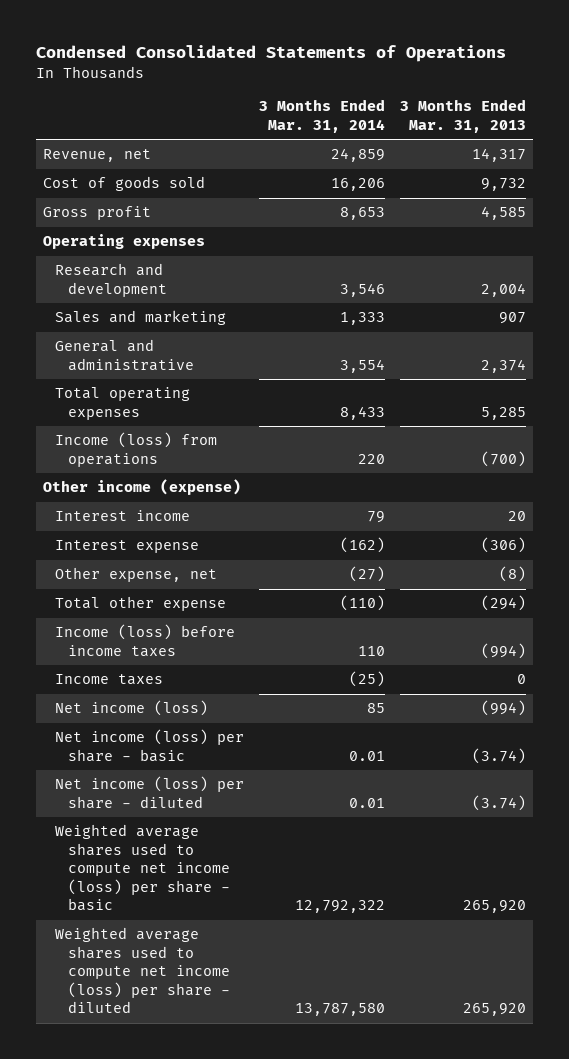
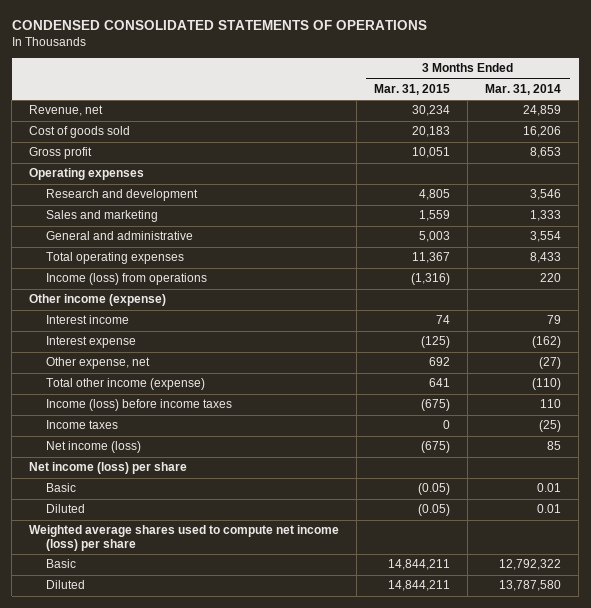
[35,45,506,63] Condensed Consolidated Statements of Operations -> [11,20,427,31] CONDENSED CONSOLIDATED STATEMENTS OF OPERATIONS
[400,99,527,133] 3 Months Ended Mar. 31, 2013 -> none
none -> [374,83,451,95] Mar. 31, 2015
[55,596,227,612] Total other expense -> [46,378,206,391] Total other income (expense)
none -> [29,462,188,475] Net income (loss) per share
[55,729,245,762] Net income (loss) per share - basic -> [46,483,77,493] Basic
[55,776,245,809] Net income (loss) per share - diluted -> [46,504,86,514] Diluted
none -> [29,525,340,552] Weighted average shares used to compute net income (loss) per share
[55,824,230,912] Weighted average shares used to compute net income (loss) per share - basic -> [46,559,77,569] Basic
[55,927,230,1014] Weighted average shares used to compute net income (loss) per share - diluted -> [46,580,86,590] Diluted

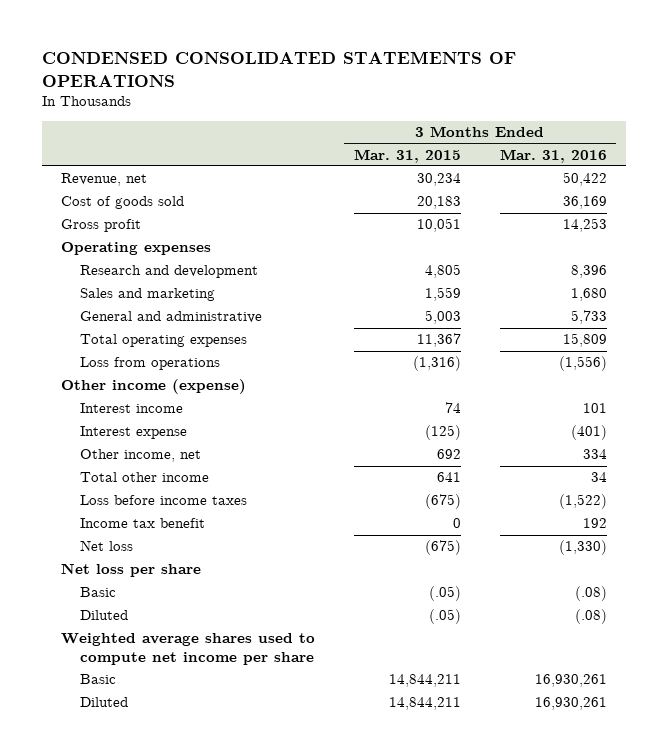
[485,83,562,95] Mar. 31, 2014 -> none
none -> [499,148,607,163] Mar. 31, 2016
[46,273,208,286] Income (loss) from operations -> [80,357,221,371] Loss from operations
[46,357,151,370] Other expense, net -> [80,449,202,463] Other income, net
[46,378,206,391] Total other income (expense) -> [80,472,210,483] Total other income
[46,399,233,412] Income (loss) before income taxes -> [80,495,248,506] Loss before income taxes
[46,420,119,430] Income taxes -> [80,518,206,529] Income tax benefit
[46,441,142,454] Net income (loss) -> [80,540,134,552] Net loss
[29,462,188,475] Net income (loss) per share -> [61,563,202,578] Net loss per share
[418,483,451,496] (0.05) -> [428,586,461,602] (.05)
[418,504,451,517] (0.05) -> [428,609,461,625] (.05)
[29,525,340,552] Weighted average shares used to compute net income (loss) per share -> [61,633,316,665] Weighted average shares used to compute net income per share

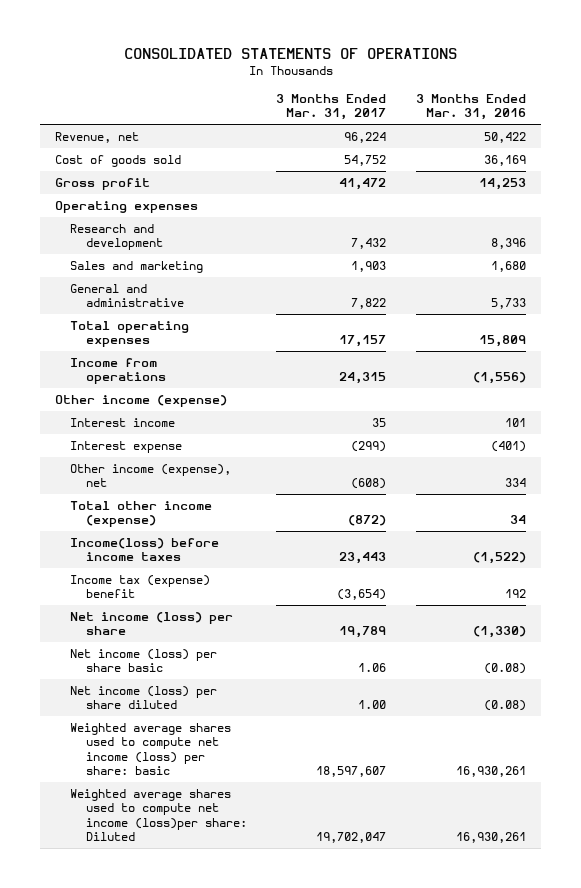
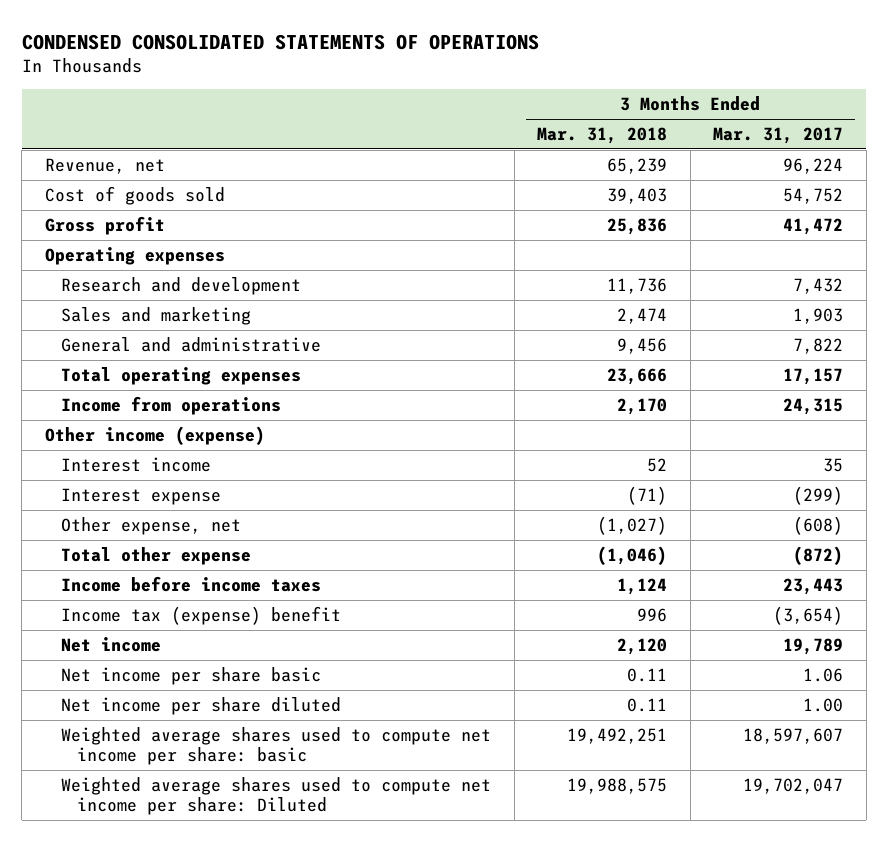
[123,47,457,59] CONSOLIDATED STATEMENTS OF OPERATIONS -> [21,33,539,50] CONDENSED CONSOLIDATED STATEMENTS OF OPERATIONS
[416,93,527,121] 3 Months Ended Mar. 31, 2016 -> none
none -> [537,127,668,145] Mar. 31, 2018
[70,463,232,488] Other income (expense), net -> [60,516,241,535] Other expense, net
[70,500,213,528] Total other income (expense) -> [60,546,251,565] Total other expense
[70,537,220,562] Income(loss) before income taxes -> [60,575,321,592] Income before income taxes
[70,611,234,636] Net income (loss) per share -> [60,636,161,652] Net income
[70,648,218,673] Net income (loss) per share basic -> [60,666,321,685] Net income per share basic
[70,685,218,710] Net income (loss) per share diluted -> [60,696,341,715] Net income per share diluted
[70,722,232,776] Weighted average shares used to compute net income (loss) per share: basic -> [60,726,491,766] Weighted average shares used to compute net income per share: basic
[70,788,247,842] Weighted average shares used to compute net income (loss)per share: Diluted -> [60,776,491,816] Weighted average shares used to compute net income per share: Diluted

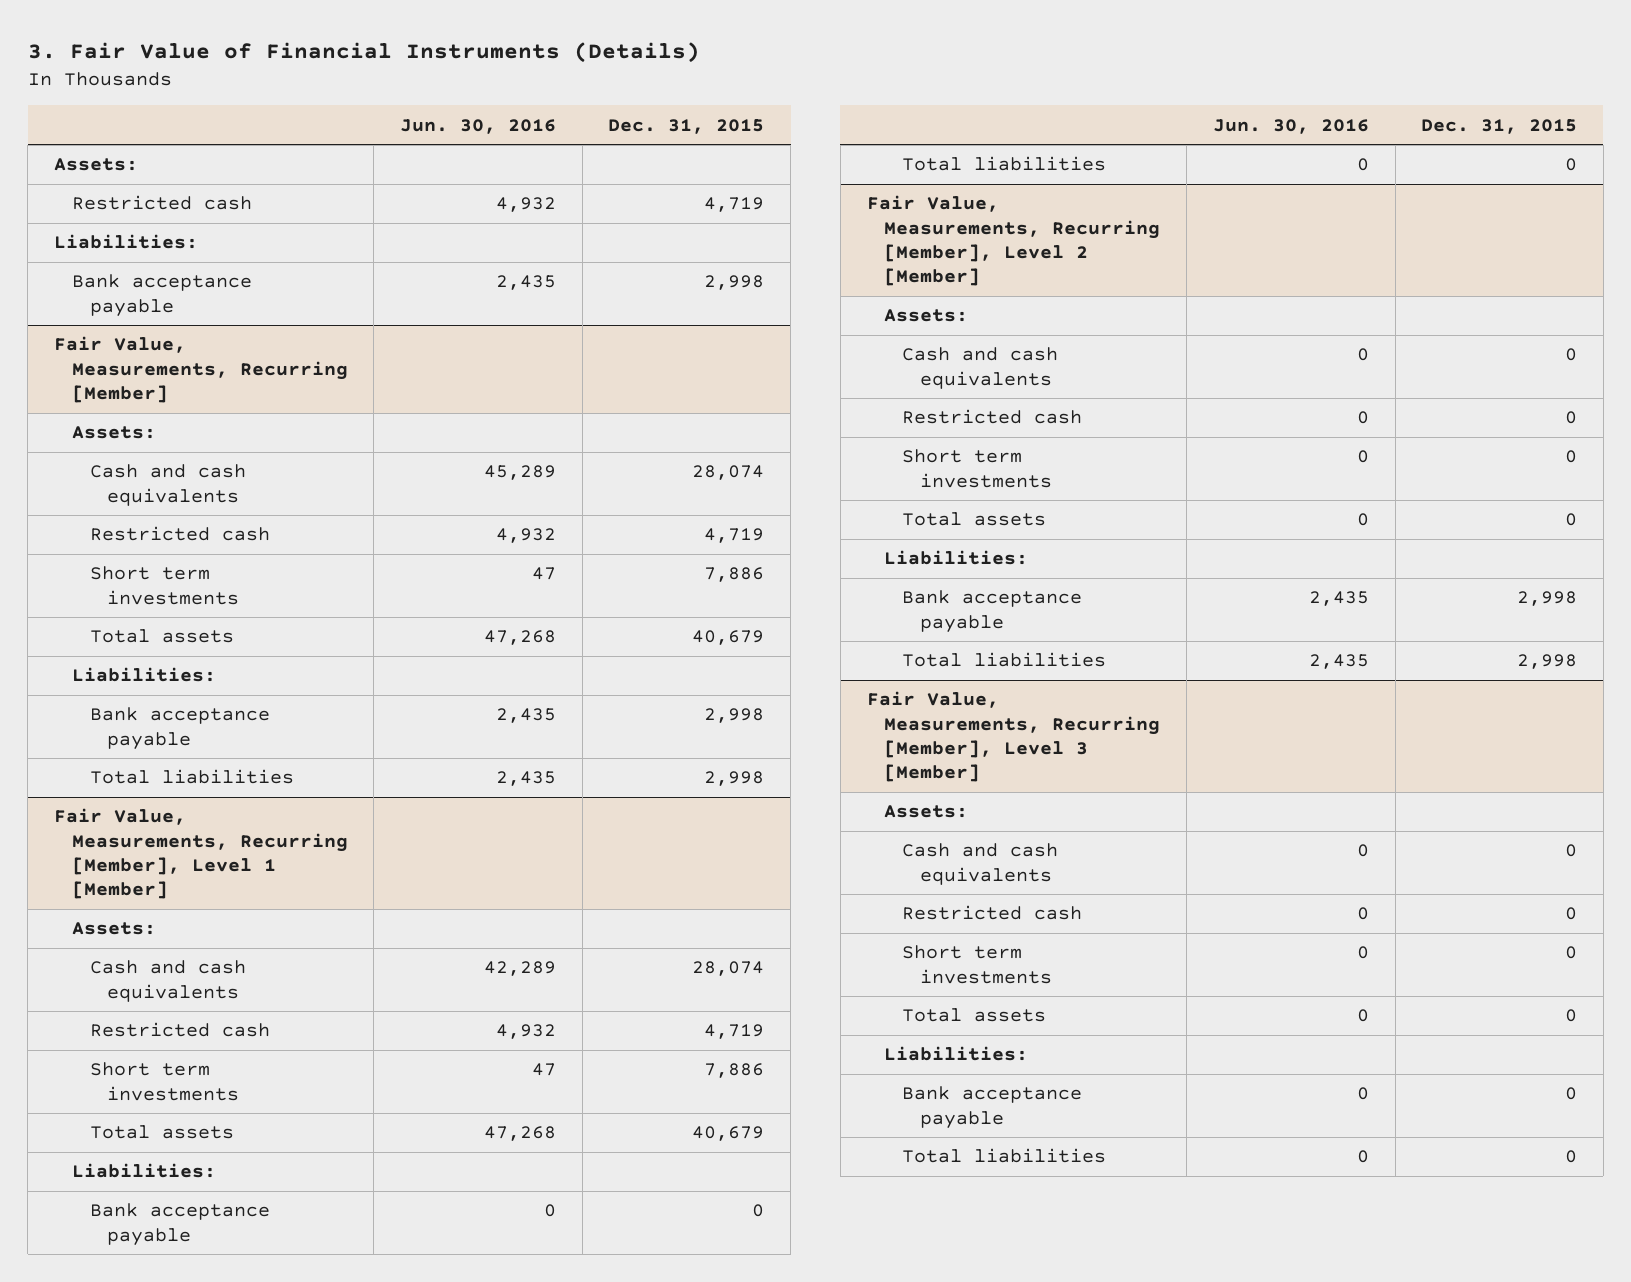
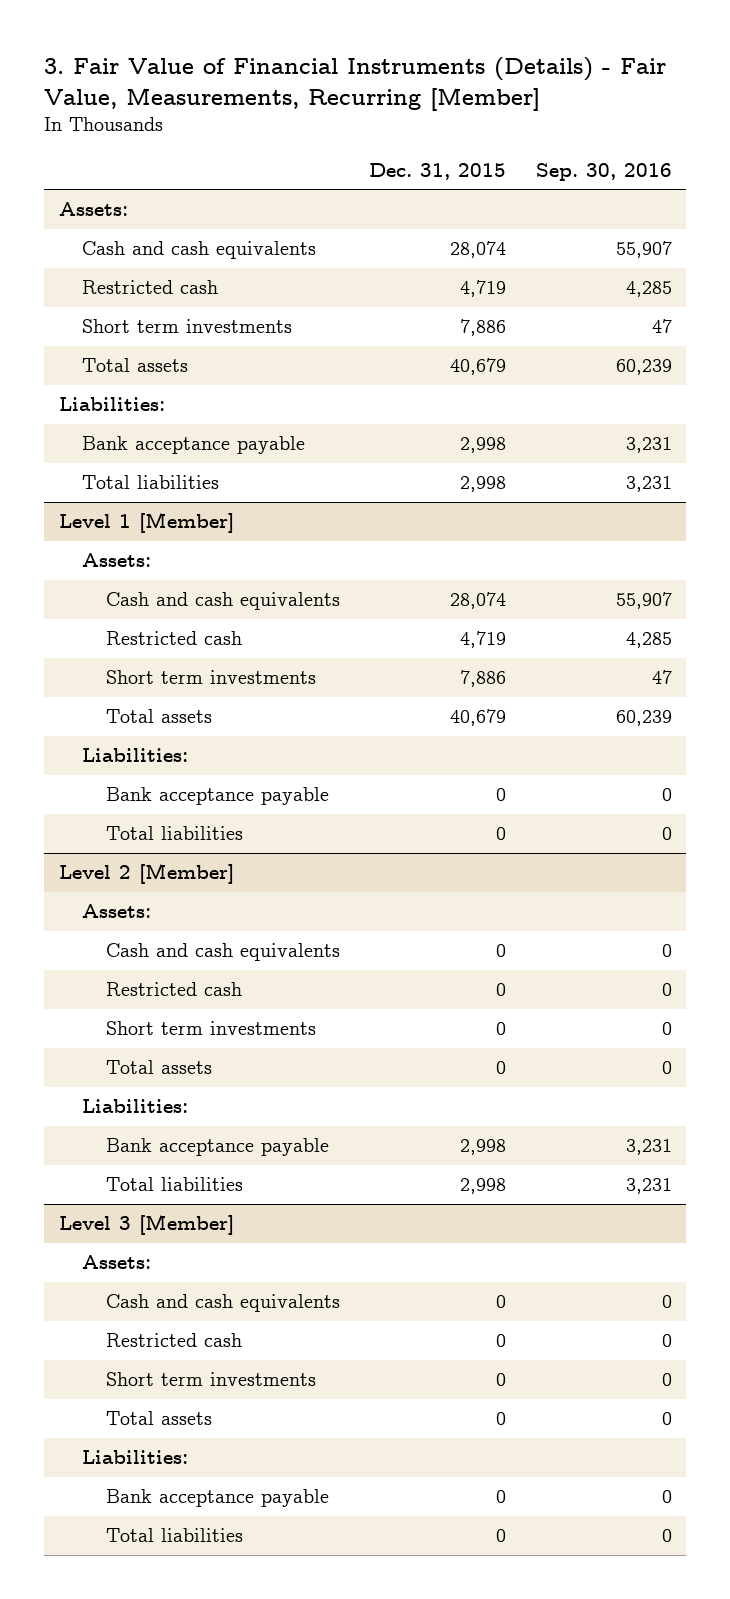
[27,42,700,64] 3. Fair Value of Financial Instruments (Details) -> [44,57,667,111] 3. Fair Value of Financial Instruments (Details) - Fair Value, Measurements, Recurring [Member]
[400,118,557,134] Jun. 30, 2016 -> none
none -> [535,162,672,181] Sep. 30, 2016
[71,195,252,211] Restricted cash -> none
[53,234,198,250] Liabilities: -> none
[71,274,252,317] Bank acceptance payable -> none
[53,336,348,404] Fair Value, Measurements, Recurring [Member] -> none
[71,426,156,440] Assets: -> none
[53,808,348,900] Fair Value, Measurements, Recurring [Member], Level 1 [Member] -> none
none -> [58,512,234,534] Level 1 [Member]
[866,195,1161,287] Fair Value, Measurements, Recurring [Member], Level 2 [Member] -> none
none -> [58,863,234,885] Level 2 [Member]
[866,691,1161,783] Fair Value, Measurements, Recurring [Member], Level 3 [Member] -> none
none -> [58,1214,234,1236] Level 3 [Member]

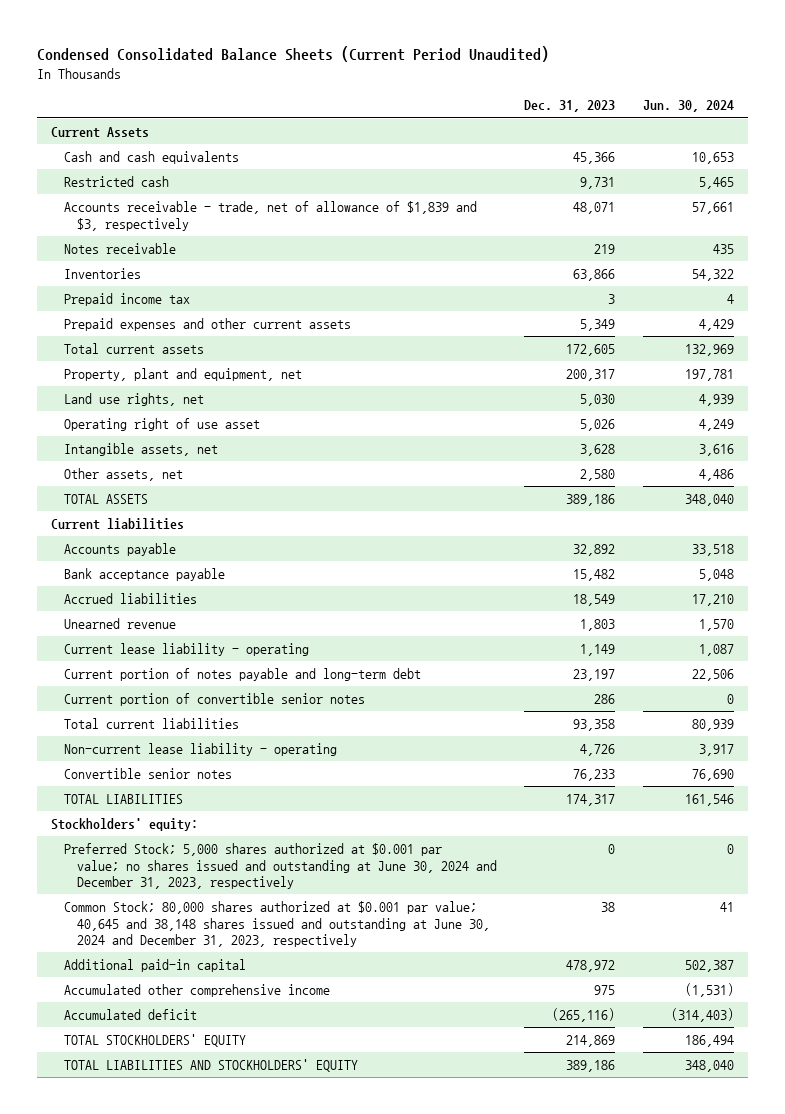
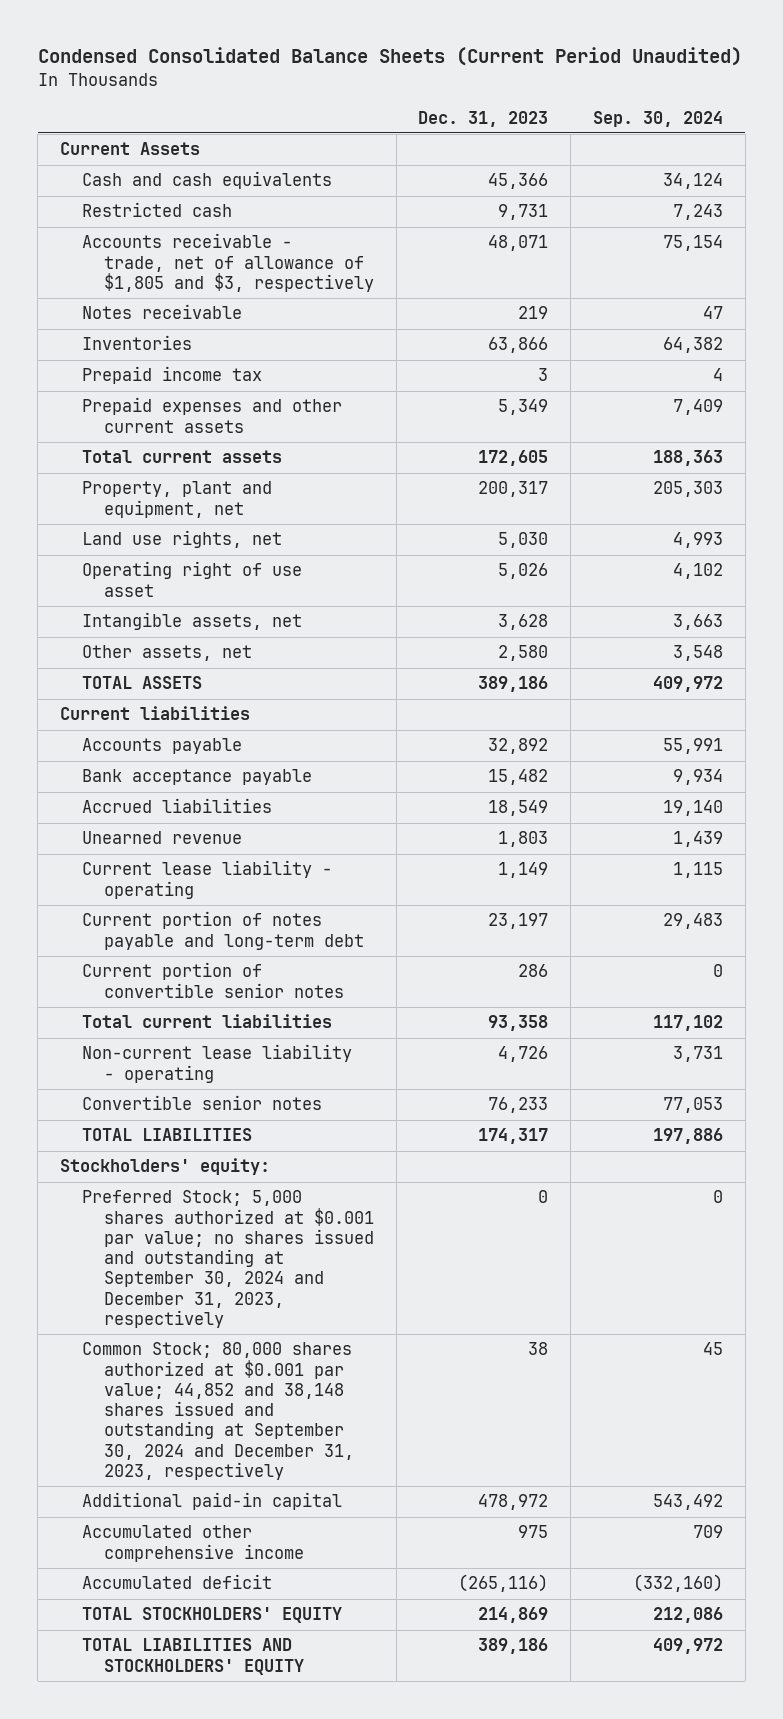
[642,100,734,113] Jun. 30, 2024 -> none
none -> [593,110,724,127] Sep. 30, 2024
[64,201,478,231] Accounts receivable - trade, net of allowance of $1,839 and $3, respectively -> [81,233,374,292] Accounts receivable - trade, net of allowance of $1,805 and $3, respectively
[64,843,497,890] Preferred Stock; 5,000 shares authorized at $0.001 par value; no shares issued and outstanding at June 30, 2024 and December 31, 2023, respectively -> [81,1190,374,1328] Preferred Stock; 5,000 shares authorized at $0.001 par value; no shares issued and outstanding at September 30, 2024 and December 31, 2023, respectively
[64,901,490,948] Common Stock; 80,000 shares authorized at $0.001 par value; 40,645 and 38,148 shares issued and outstanding at June 30, 2024 and December 31, 2023, respectively -> [81,1342,354,1480] Common Stock; 80,000 shares authorized at $0.001 par value; 44,852 and 38,148 shares issued and outstanding at September 30, 2024 and December 31, 2023, respectively

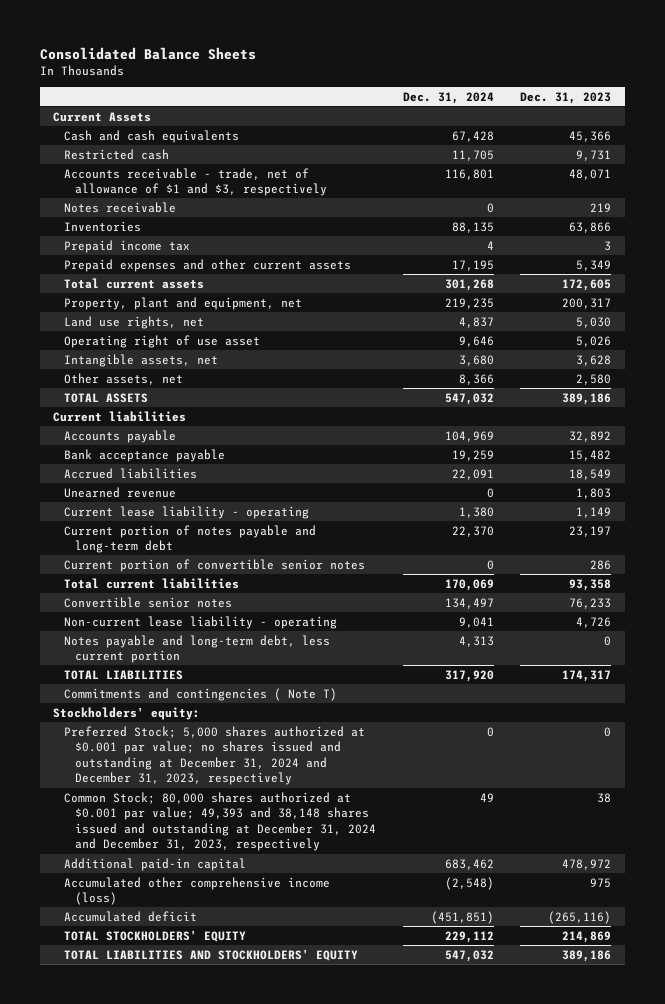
[37,47,742,67] Condensed Consolidated Balance Sheets (Current Period Unaudited) -> [40,46,257,60] Consolidated Balance Sheets
[593,110,724,127] Sep. 30, 2024 -> none
none -> [402,91,494,104] Dec. 31, 2024
[81,233,374,292] Accounts receivable - trade, net of allowance of $1,805 and $3, respectively -> [64,167,328,197] Accounts receivable - trade, net of allowance of $1 and $3, respectively
[81,1044,352,1083] Non-current lease liability - operating -> [64,615,338,629] Non-current lease liability - operating
none -> [64,634,331,664] Notes payable and long-term debt, less current portion
none -> [64,687,338,701] Commitments and contingencies ( Note T)
[81,1190,374,1328] Preferred Stock; 5,000 shares authorized at $0.001 par value; no shares issued and outstanding at September 30, 2024 and December 31, 2023, respectively -> [64,725,366,786] Preferred Stock; 5,000 shares authorized at $0.001 par value; no shares issued and outstanding at December 31, 2024 and December 31, 2023, respectively
[81,1342,354,1480] Common Stock; 80,000 shares authorized at $0.001 par value; 44,852 and 38,148 shares issued and outstanding at September 30, 2024 and December 31, 2023, respectively -> [64,791,377,852] Common Stock; 80,000 shares authorized at $0.001 par value; 49,393 and 38,148 shares issued and outstanding at December 31, 2024 and December 31, 2023, respectively
[81,1525,304,1562] Accumulated other comprehensive income -> [64,876,331,906] Accumulated other comprehensive income (loss)

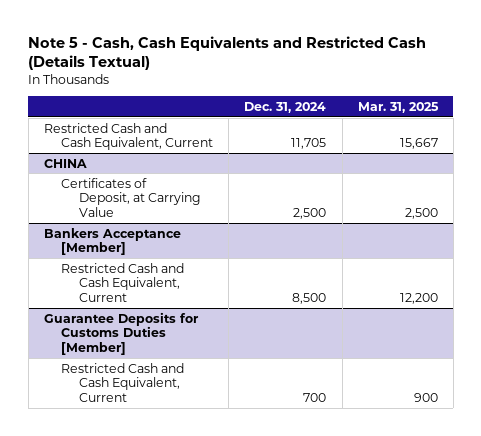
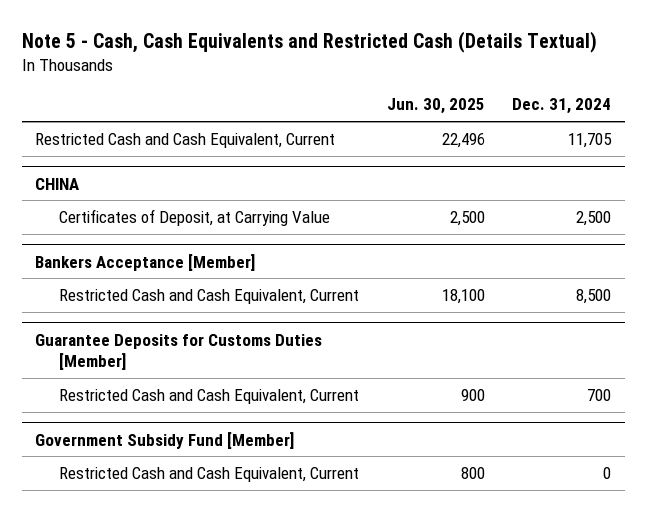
[357,102,439,114] Mar. 31, 2025 -> none
none -> [386,98,485,115] Jun. 30, 2025
none -> [35,431,295,449] Government Subsidy Fund [Member]
none -> [59,466,360,482] Restricted Cash and Cash Equivalent, Current

